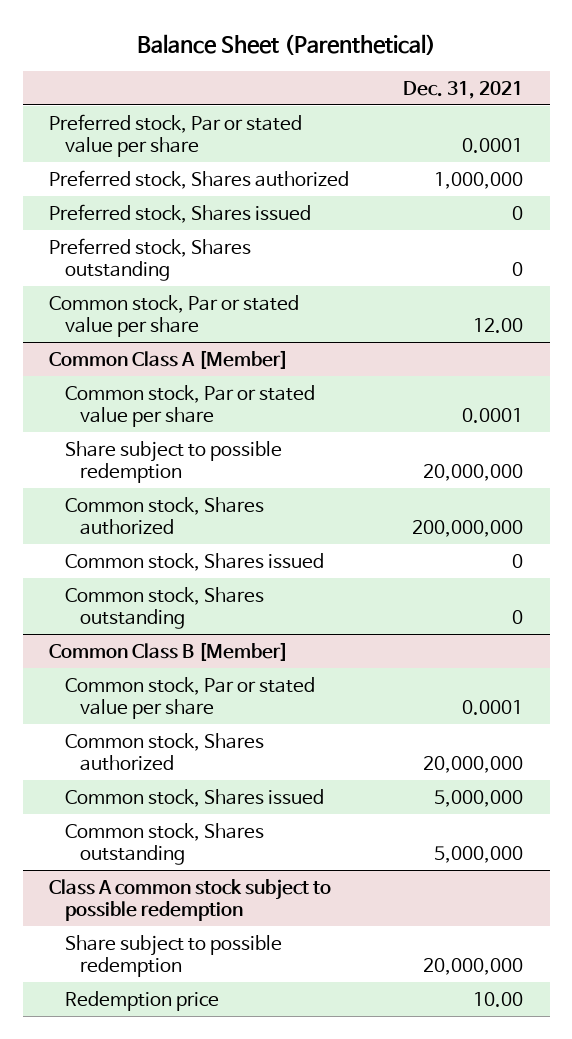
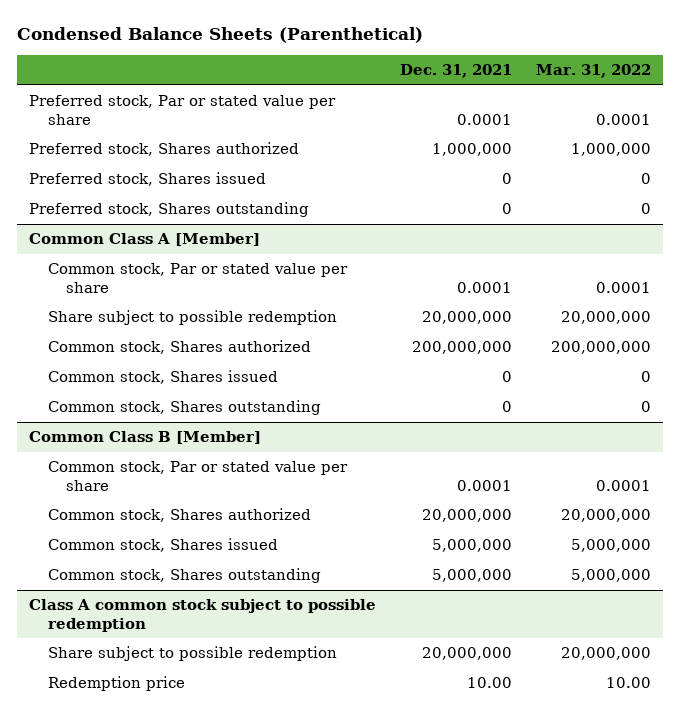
[137,33,437,55] Balance Sheet (Parenthetical) -> [17,26,424,43] Condensed Balance Sheets (Parenthetical)
none -> [536,64,652,79] Mar. 31, 2022
[49,294,300,337] Common stock, Par or stated value per share -> none

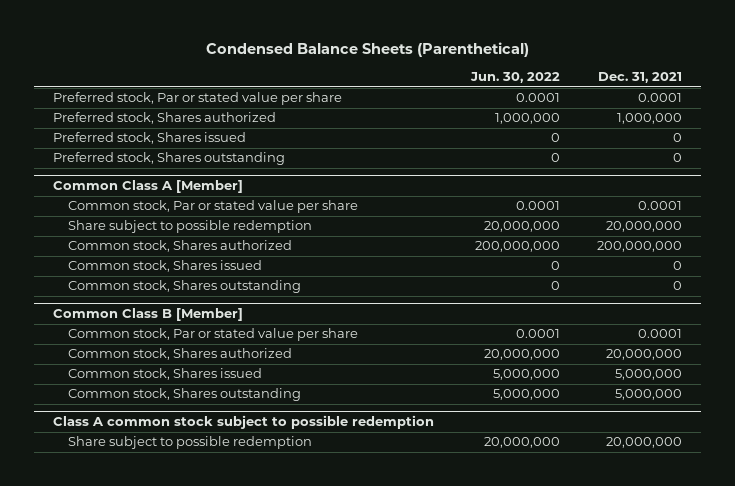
[536,64,652,79] Mar. 31, 2022 -> none
none -> [470,72,561,84] Jun. 30, 2022
[47,676,185,692] Redemption price -> none

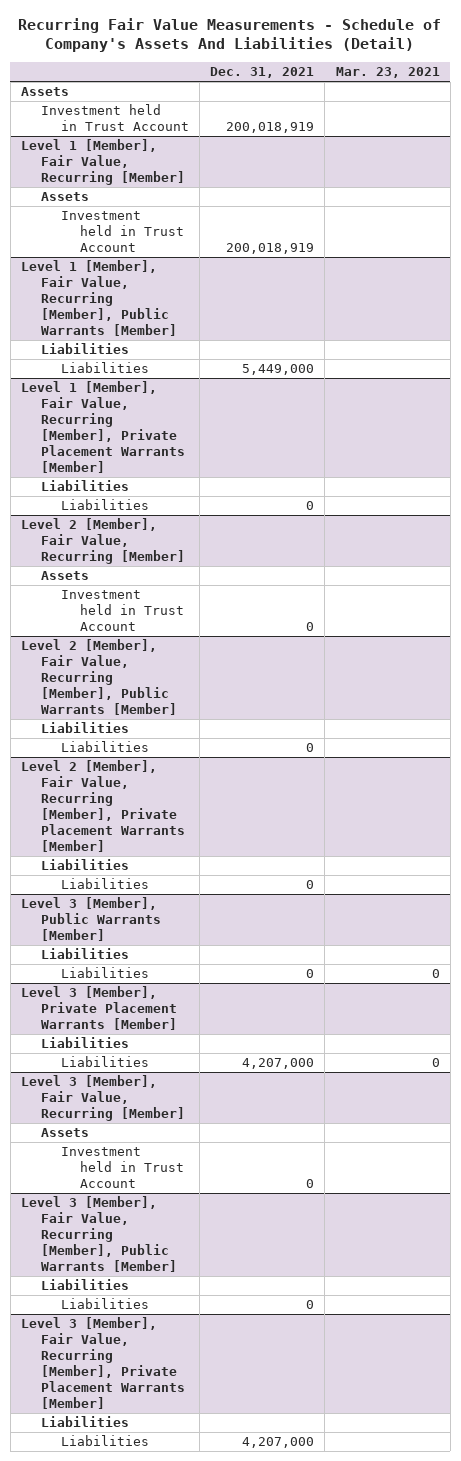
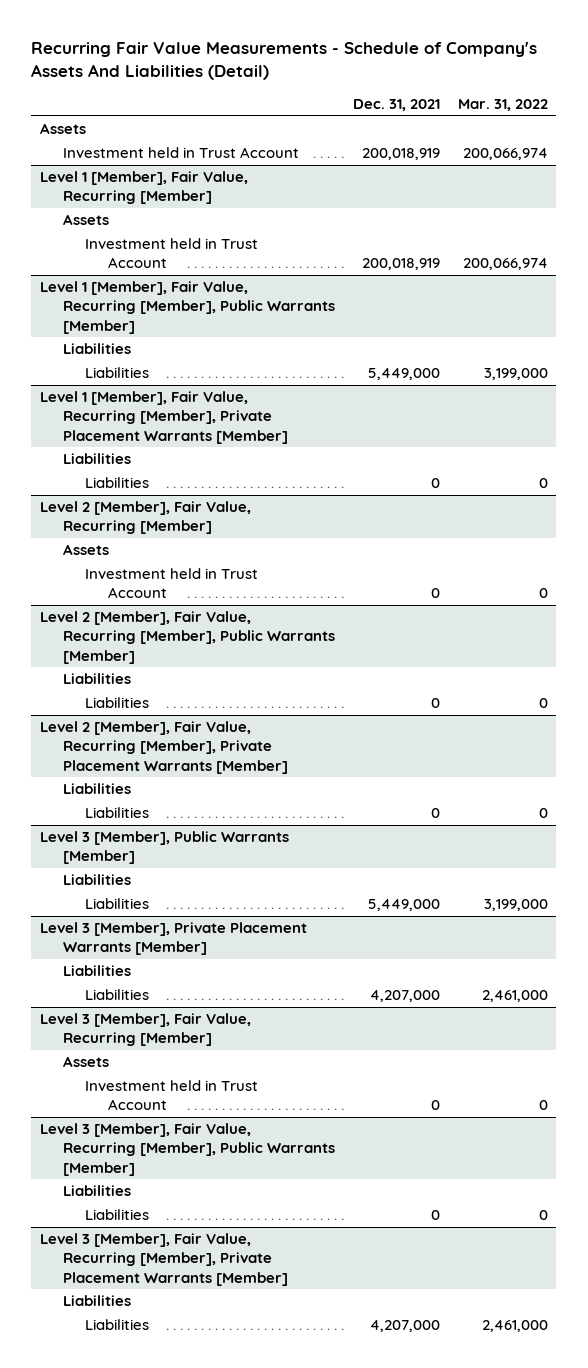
[335,67,440,79] Mar. 23, 2021 -> none
none -> [457,99,548,112] Mar. 31, 2022
[306,969,315,979] 0 -> [367,899,440,912] 5,449,000

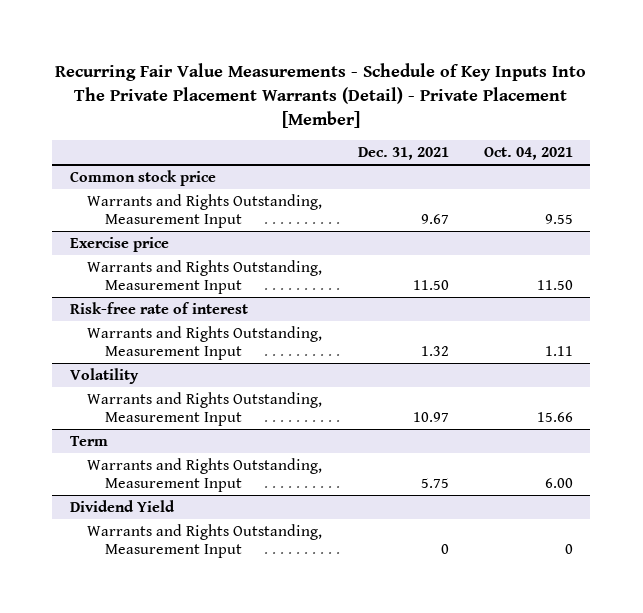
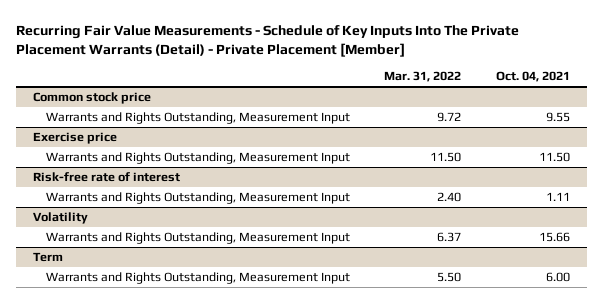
[357,147,449,161] Dec. 31, 2021 -> none
none -> [384,71,462,83] Mar. 31, 2022
[69,499,175,512] Dividend Yield -> none
[87,523,323,559] Warrants and Rights Outstanding, Measurement Input -> none

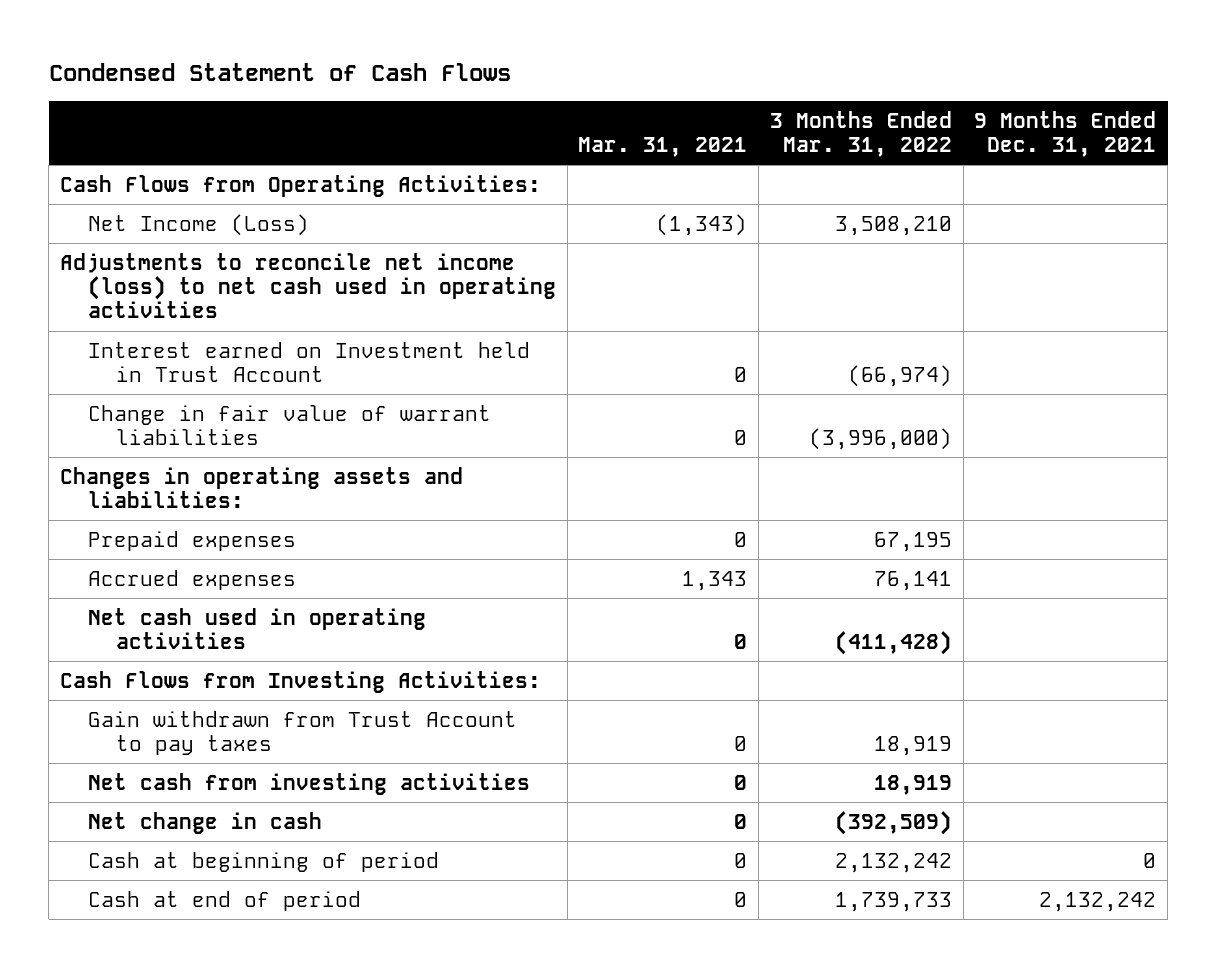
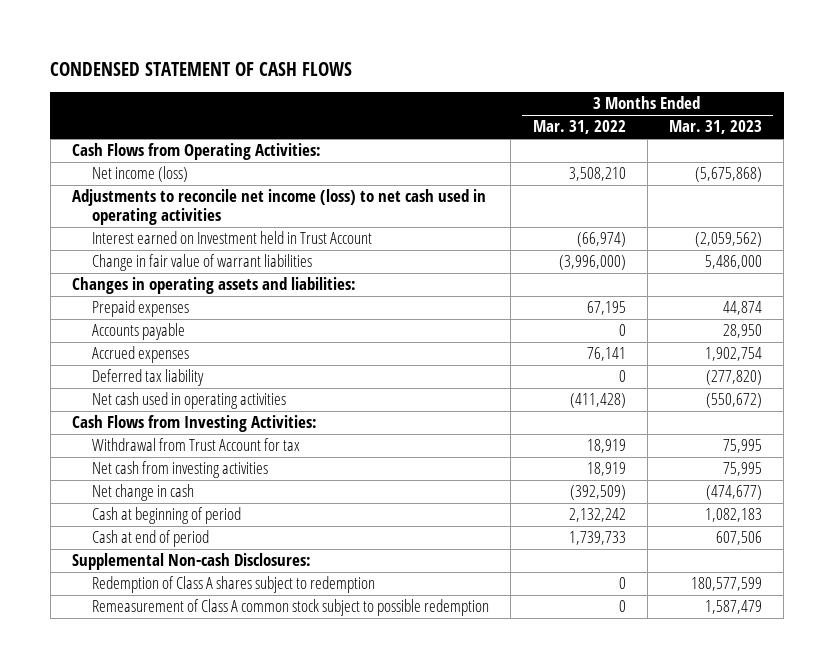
[48,62,511,81] Condensed Statement of Cash Flows -> [50,61,353,76] CONDENSED STATEMENT OF CASH FLOWS
[578,137,748,158] Mar. 31, 2021 -> none
[974,110,1157,158] 9 Months Ended Dec. 31, 2021 -> none
none -> [669,120,763,135] Mar. 31, 2023
[87,213,309,236] Net Income (Loss) -> [92,166,189,183] Net income (loss)
none -> [92,323,186,341] Accounts payable
none -> [92,369,205,387] Deferred tax liability
[87,710,517,756] Gain withdrawn from Trust Account to pay taxes -> [92,438,301,452] Withdrawal from Trust Account for tax
none -> [72,553,312,571] Supplemental Non-cash Disclosures:
none -> [92,576,376,594] Redemption of Class A shares subject to redemption
none -> [92,599,490,617] Remeasurement of Class A common stock subject to possible redemption

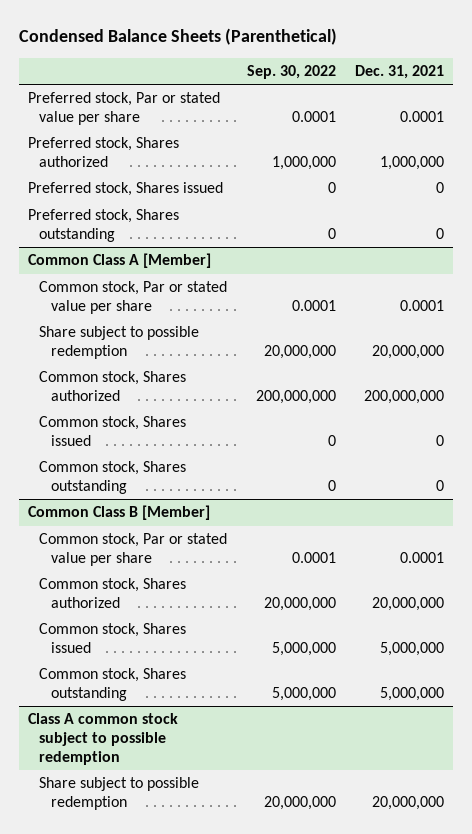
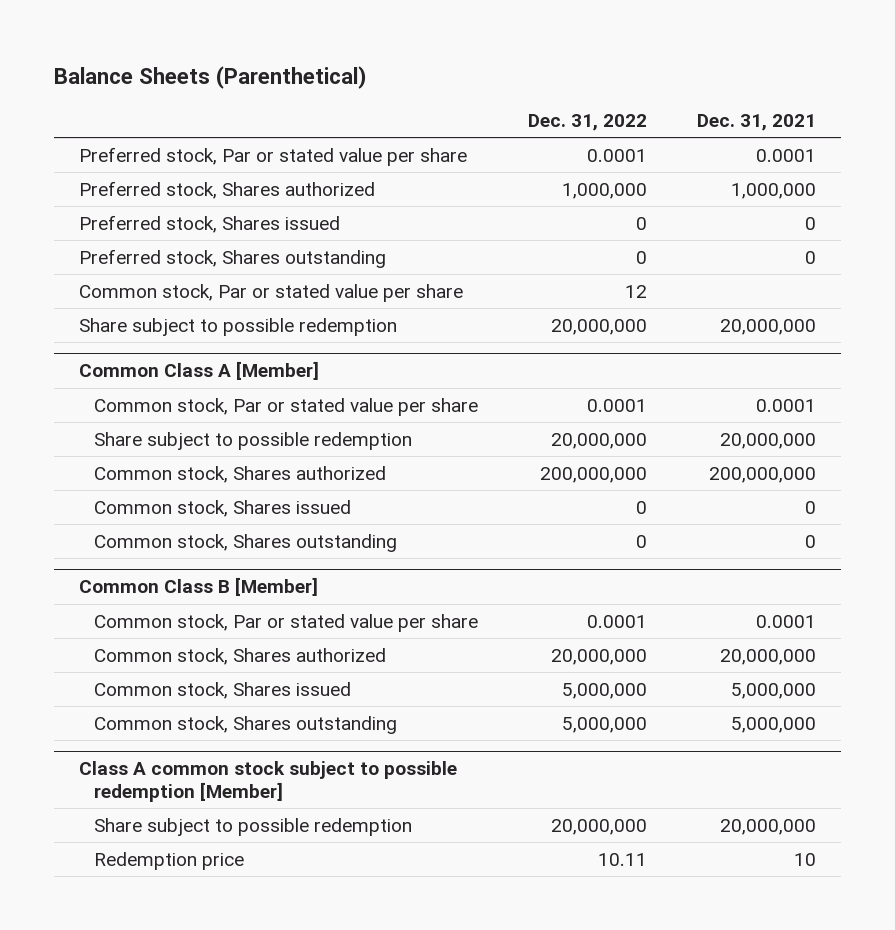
[18,28,337,46] Condensed Balance Sheets (Parenthetical) -> [53,65,367,89] Balance Sheets (Parenthetical)
[246,64,336,79] Sep. 30, 2022 -> none
none -> [527,113,647,131] Dec. 31, 2022
none -> [78,284,463,303] Common stock, Par or stated value per share
none -> [78,318,397,337] Share subject to possible redemption
[28,713,179,766] Class A common stock subject to possible redemption -> [78,761,457,802] Class A common stock subject to possible redemption [Member]
none -> [94,852,245,871] Redemption price

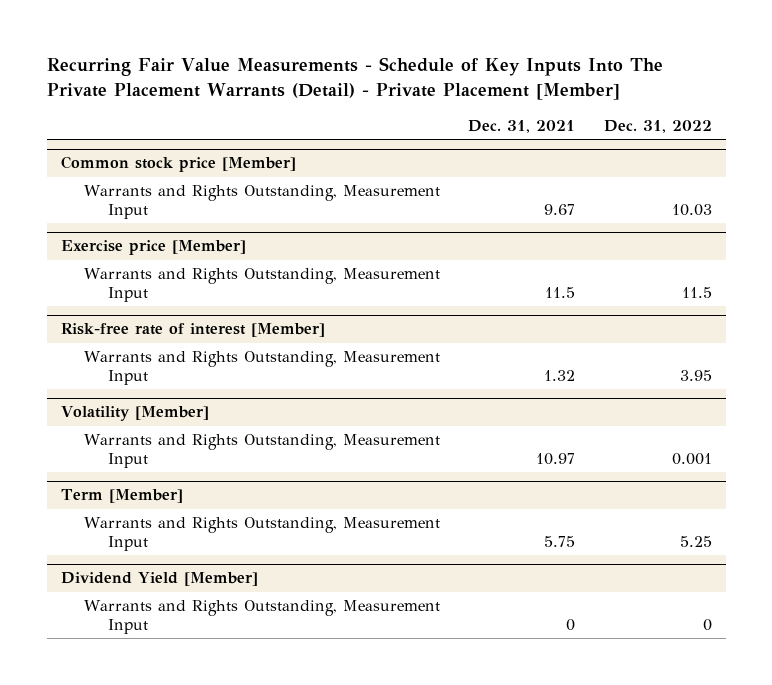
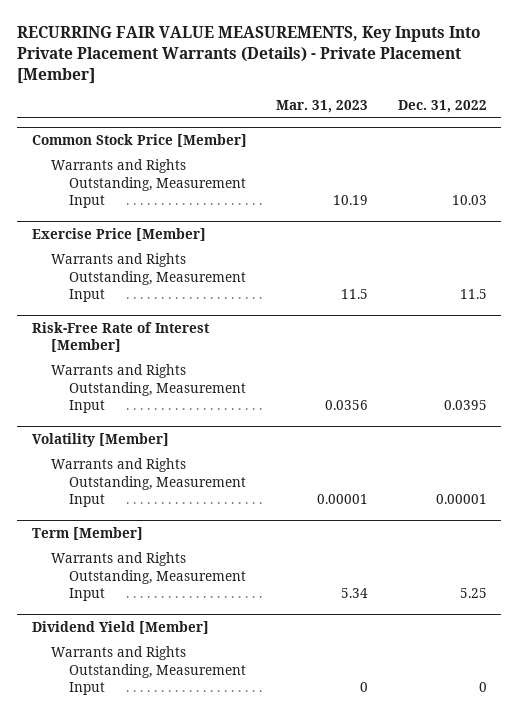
[46,57,663,100] Recurring Fair Value Measurements - Schedule of Key Inputs Into The Private Placement Warrants (Detail) - Private Placement [Member] -> [17,26,482,84] RECURRING FAIR VALUE MEASUREMENTS, Key Inputs Into Private Placement Warrants (Details) - Private Placement [Member]
[468,119,576,133] Dec. 31, 2021 -> none
none -> [276,100,369,114] Mar. 31, 2023
[60,156,296,173] Common stock price [Member] -> [32,133,248,147] Common Stock Price [Member]
[60,240,246,256] Exercise price [Member] -> [32,227,207,241] Exercise Price [Member]
[60,323,325,338] Risk-free rate of interest [Member] -> [32,321,211,353] Risk-Free Rate of Interest [Member]
[679,369,712,381] 3.95 -> [443,399,487,410] 0.0395
[671,452,712,465] 0.001 -> [435,493,487,504] 0.00001

